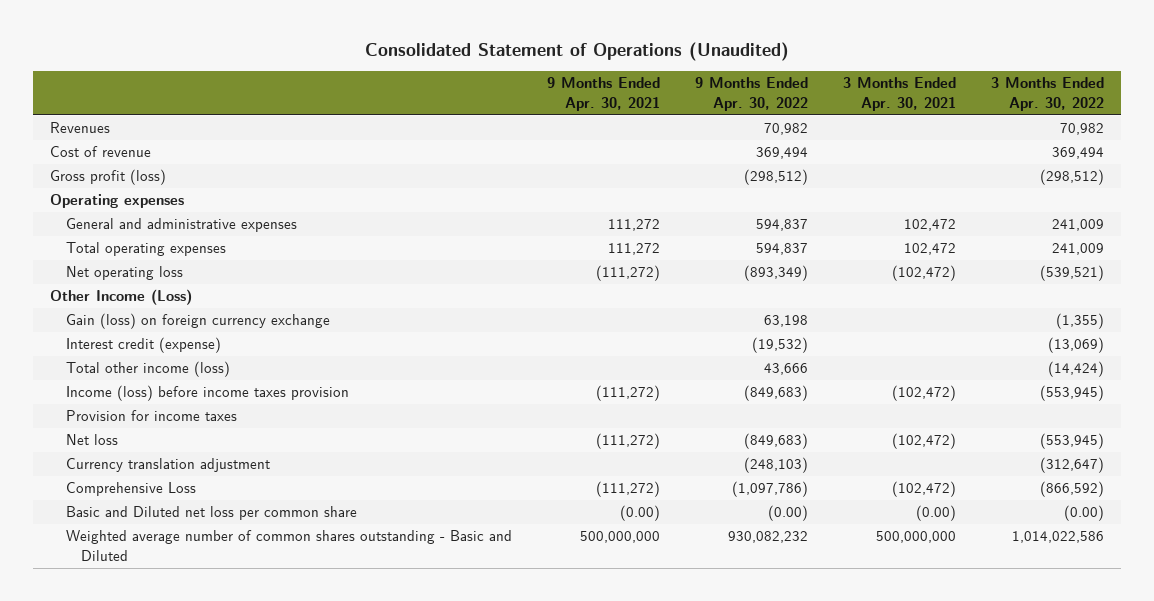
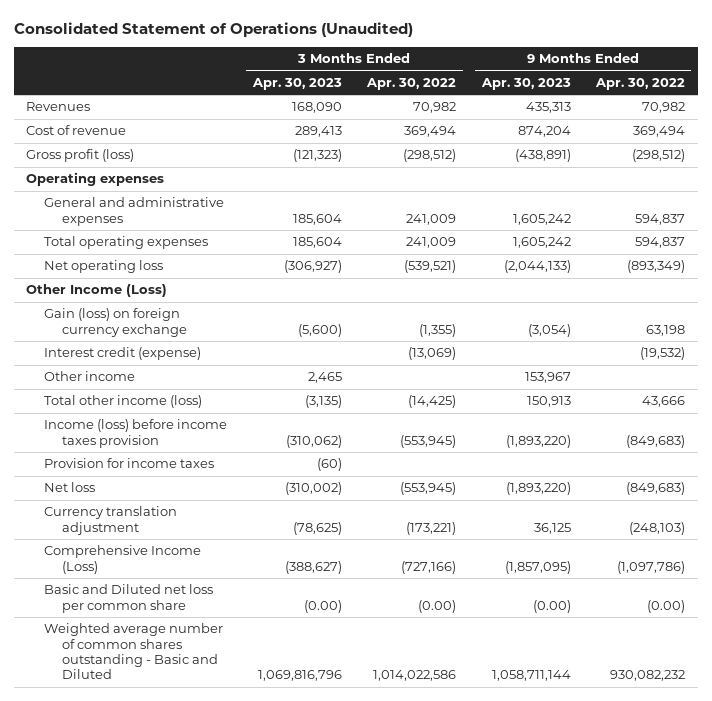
[546,77,660,111] 9 Months Ended Apr. 30, 2021 -> none
[842,77,956,111] 3 Months Ended Apr. 30, 2021 -> none
none -> [251,77,342,90] Apr. 30, 2023
none -> [480,77,571,90] Apr. 30, 2023
none -> [44,371,136,382] Other income
[1047,361,1104,378] (14,424) -> [408,395,457,409] (14,425)
[1039,457,1104,474] (312,647) -> [406,521,457,535] (173,221)
[65,482,196,497] Comprehensive Loss -> [44,545,202,574] Comprehensive Income (Loss)
[1039,481,1104,498] (866,592) -> [401,560,457,574] (727,166)

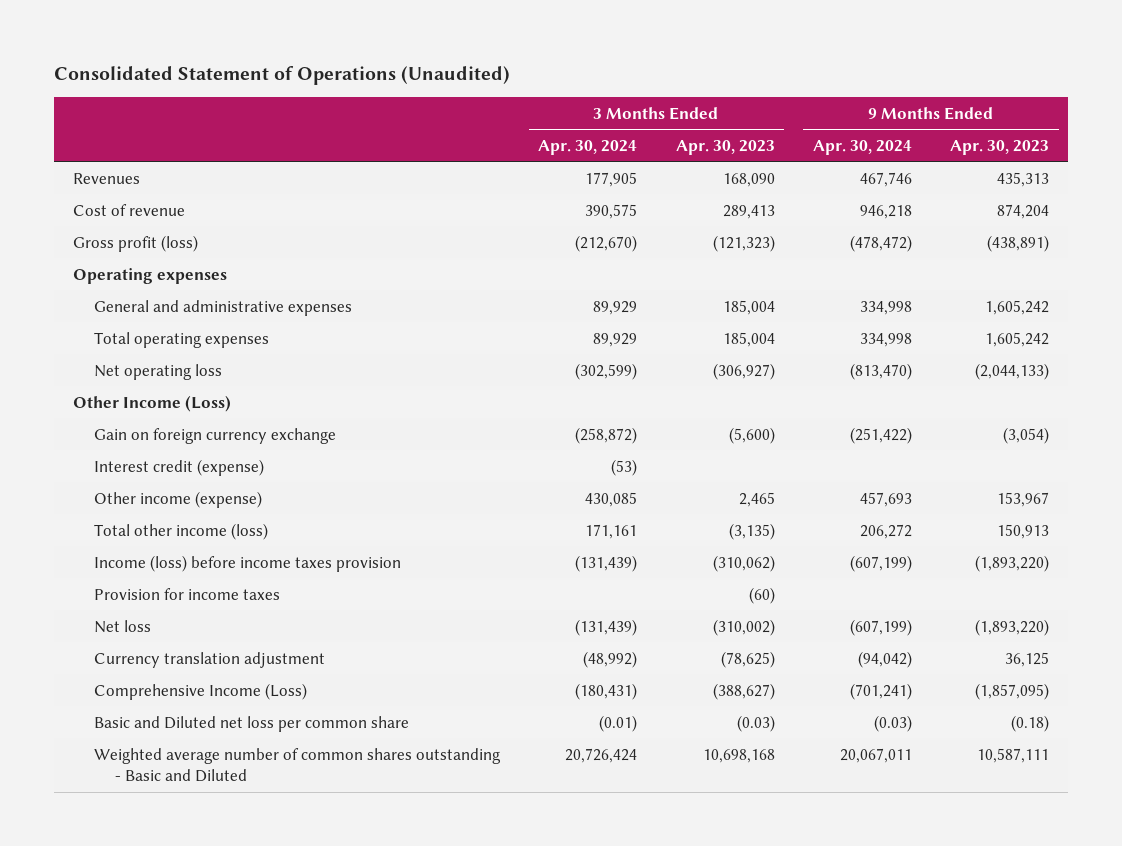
[366,77,457,90] Apr. 30, 2022 -> none
[595,77,686,90] Apr. 30, 2022 -> none
none -> [538,139,638,155] Apr. 30, 2024
none -> [812,139,912,155] Apr. 30, 2024
[292,213,342,225] 185,604 -> [722,299,775,315] 185,004
[292,237,342,249] 185,604 -> [722,331,775,347] 185,004
[44,308,188,337] Gain (loss) on foreign currency exchange -> [93,427,336,444] Gain on foreign currency exchange
[44,371,136,382] Other income -> [93,490,262,508] Other income (expense)
[303,599,342,613] (0.00) -> [736,714,775,732] (0.03)
[532,599,571,613] (0.00) -> [1011,714,1050,732] (0.18)
[257,670,342,682] 1,069,816,796 -> [702,748,775,763] 10,698,168
[491,670,571,682] 1,058,711,144 -> [977,747,1050,763] 10,587,111

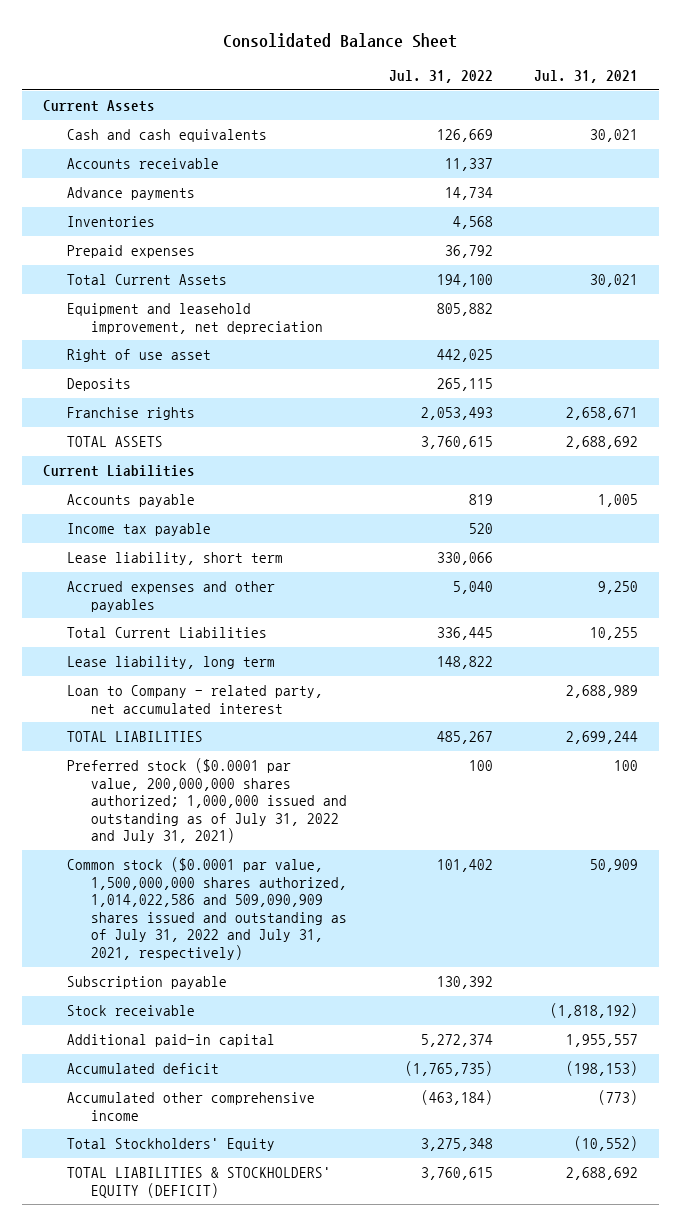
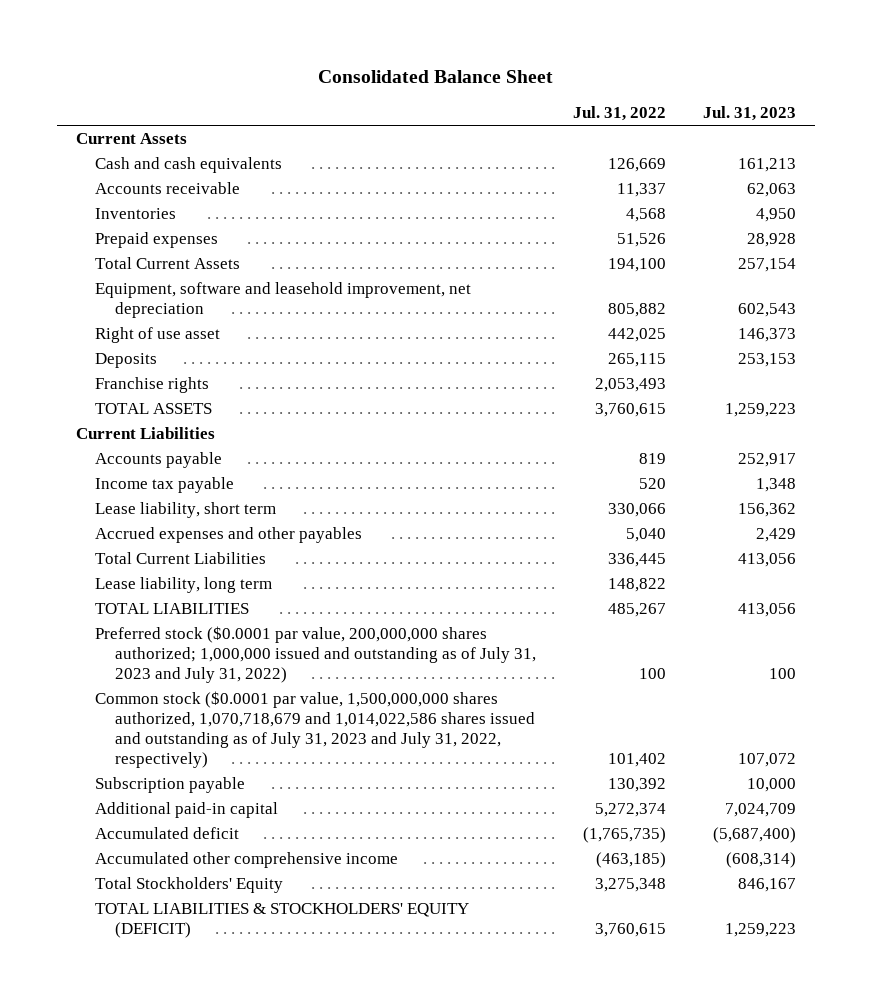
[534,70,639,84] Jul. 31, 2021 -> none
none -> [703,106,797,122] Jul. 31, 2023
[66,187,195,201] Advance payments -> none
[444,245,493,259] 36,792 -> [617,233,667,248] 51,526
[66,303,323,334] Equipment and leasehold improvement, net depreciation -> [95,282,472,319] Equipment, software and leasehold improvement, net depreciation
[66,685,323,714] Loan to Company - related party, net accumulated interest -> none
[66,758,347,844] Preferred stock ($0.0001 par value, 200,000,000 shares authorized; 1,000,000 issued and outstanding as of July 31, 2022 and July 31, 2021) -> [95,626,537,684] Preferred stock ($0.0001 par value, 200,000,000 shares authorized; 1,000,000 issued and outstanding as of July 31, 2023 and July 31, 2022)
[66,857,347,961] Common stock ($0.0001 par value, 1,500,000,000 shares authorized, 1,014,022,586 and 509,090,909 shares issued and outstanding as of July 31, 2022 and July 31, 2021, respectively) -> [95,691,536,769] Common stock ($0.0001 par value, 1,500,000,000 shares authorized, 1,070,718,679 and 1,014,022,586 shares issued and outstanding as of July 31, 2023 and July 31, 2022, respectively)
[66,1005,195,1017] Stock receivable -> none
[420,1090,493,1106] (463,184) -> [596,852,667,869] (463,185)

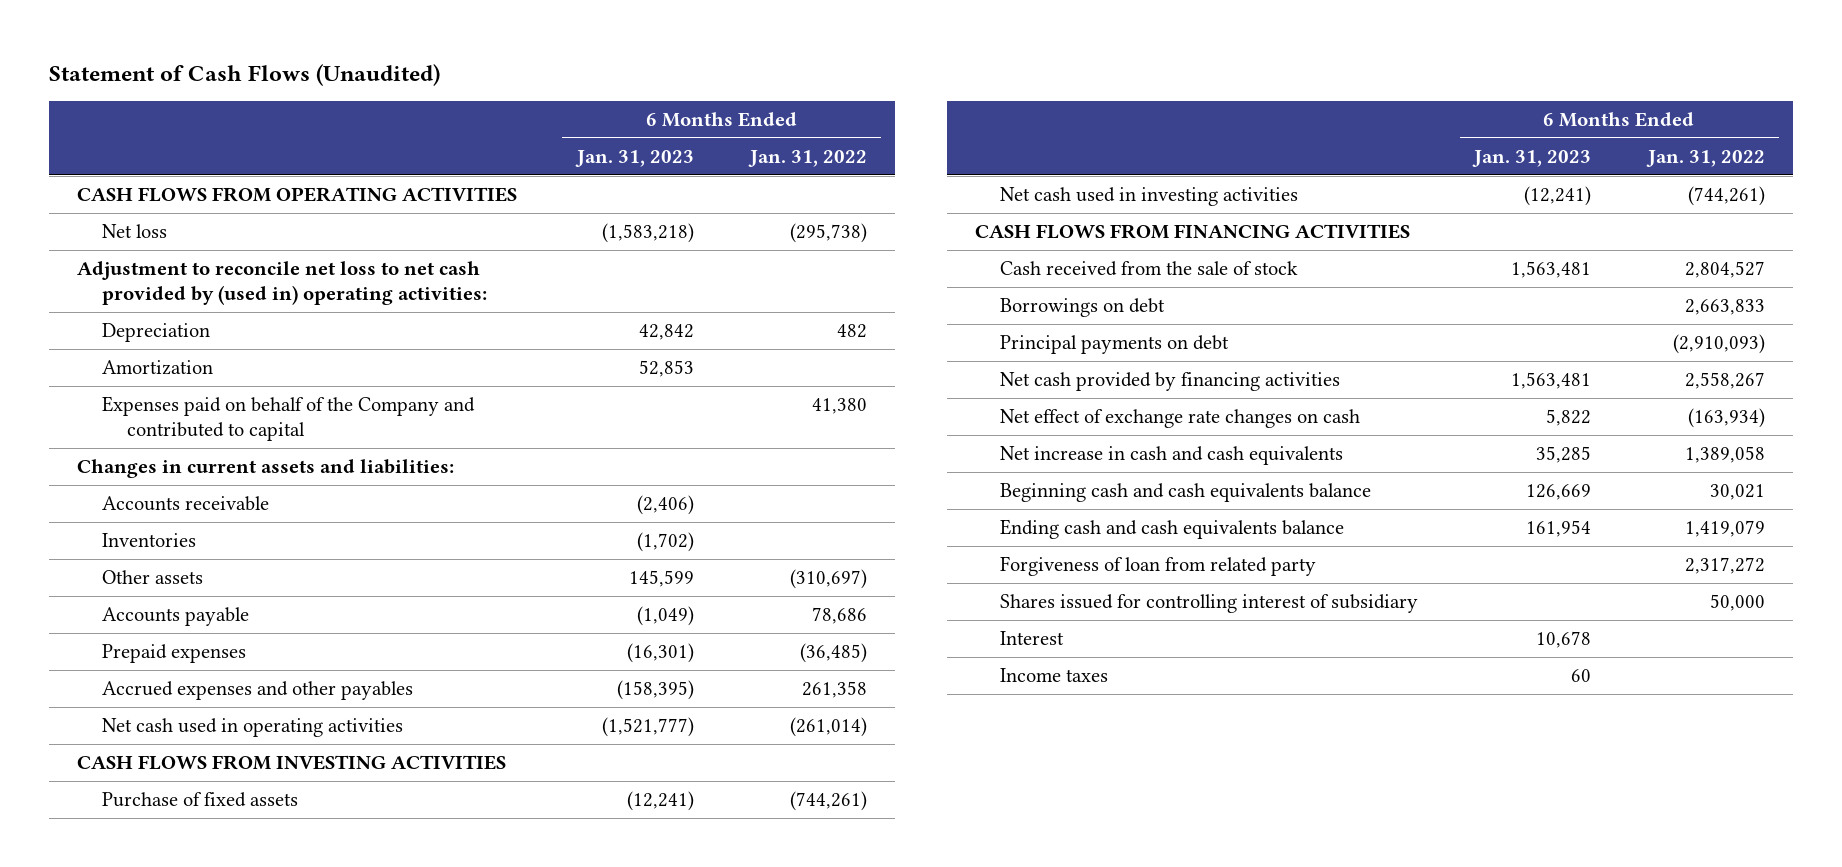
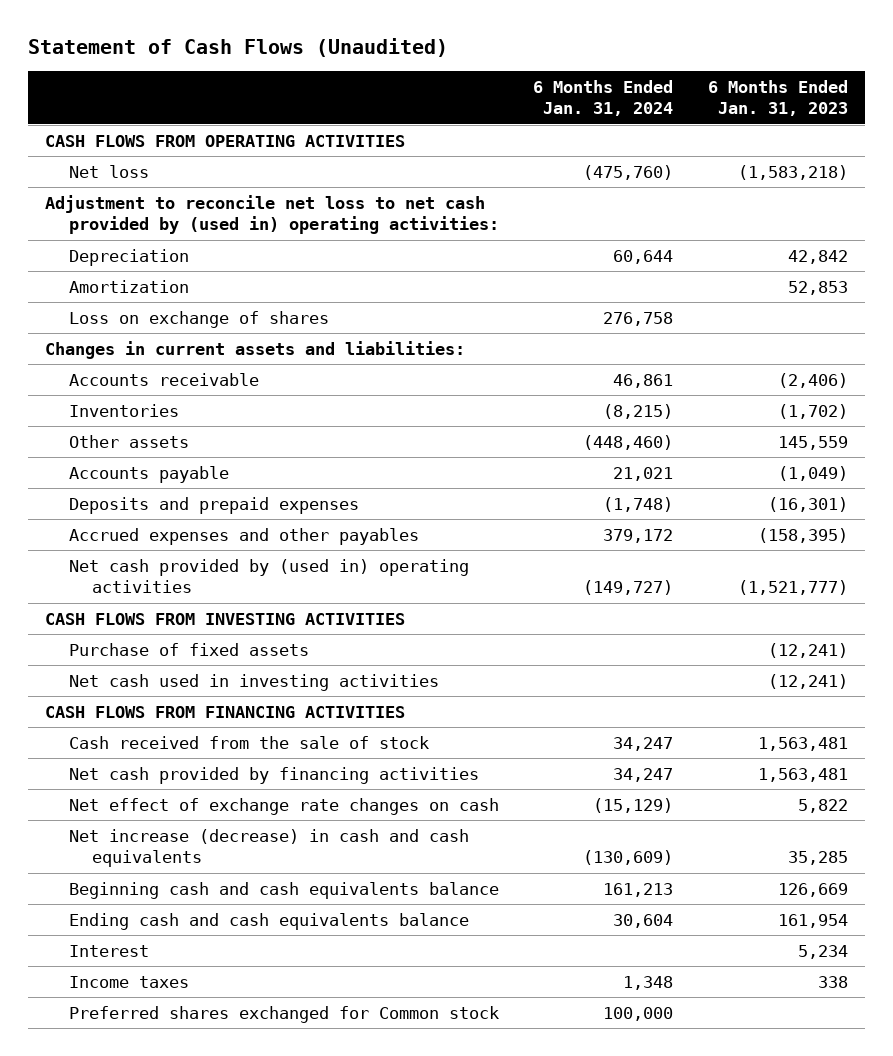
[748,149,868,167] Jan. 31, 2022 -> none
none -> [533,80,674,117] 6 Months Ended Jan. 31, 2024
[102,395,476,442] Expenses paid on behalf of the Company and contributed to capital -> none
none -> [68,310,329,328] Loss on exchange of shares
[628,569,694,587] 145,599 -> [777,435,848,450] 145,559
[102,643,247,663] Prepaid expenses -> [68,496,359,514] Deposits and prepaid expenses
[102,717,404,737] Net cash used in operating activities -> [68,558,469,594] Net cash provided by (used in) operating activities
[999,297,1165,317] Borrowings on debt -> none
[999,334,1229,354] Principal payments on debt -> none
[999,445,1343,465] Net increase in cash and cash equivalents -> [68,828,469,868] Net increase (decrease) in cash and cash equivalents
[999,555,1316,576] Forgiveness of loan from related party -> none
[999,593,1418,613] Shares issued for controlling interest of subsidiary -> none
[1536,630,1592,648] 10,678 -> [797,944,848,959] 5,234
[1571,668,1592,682] 60 -> [817,975,848,988] 338
none -> [68,1005,499,1023] Preferred shares exchanged for Common stock

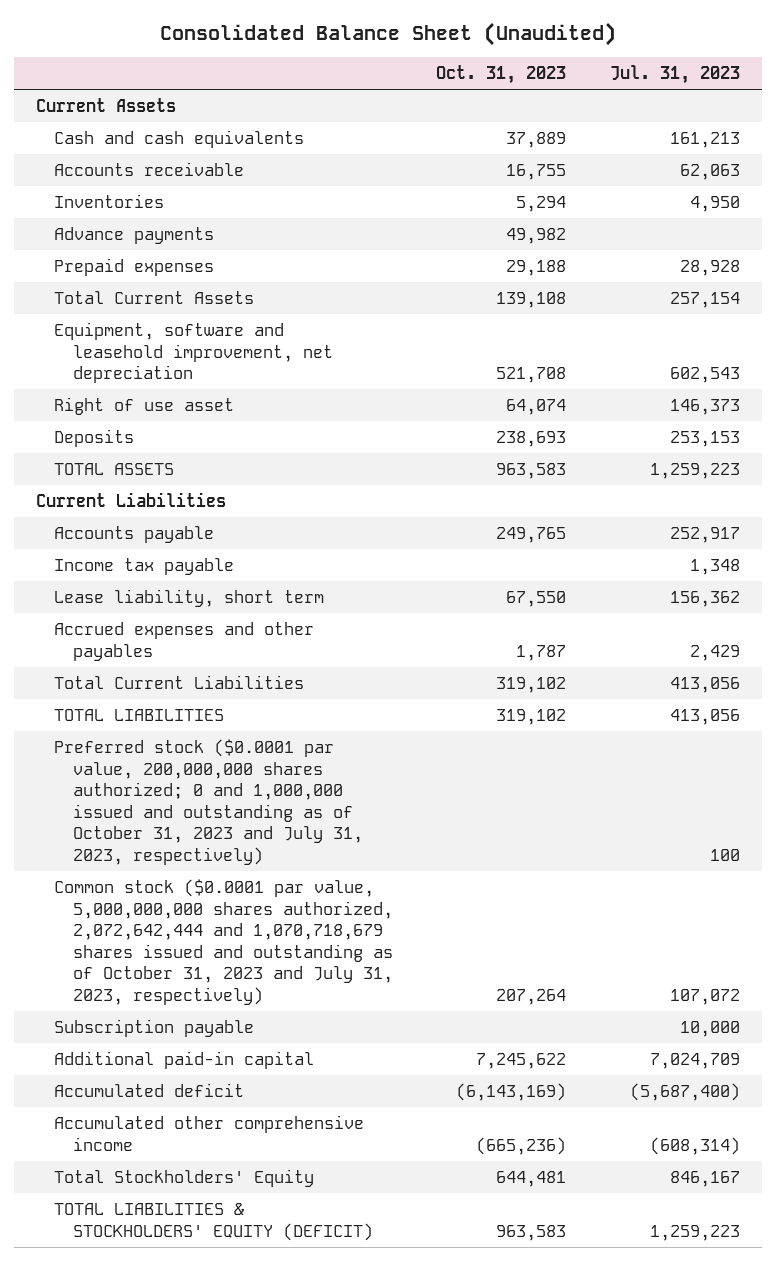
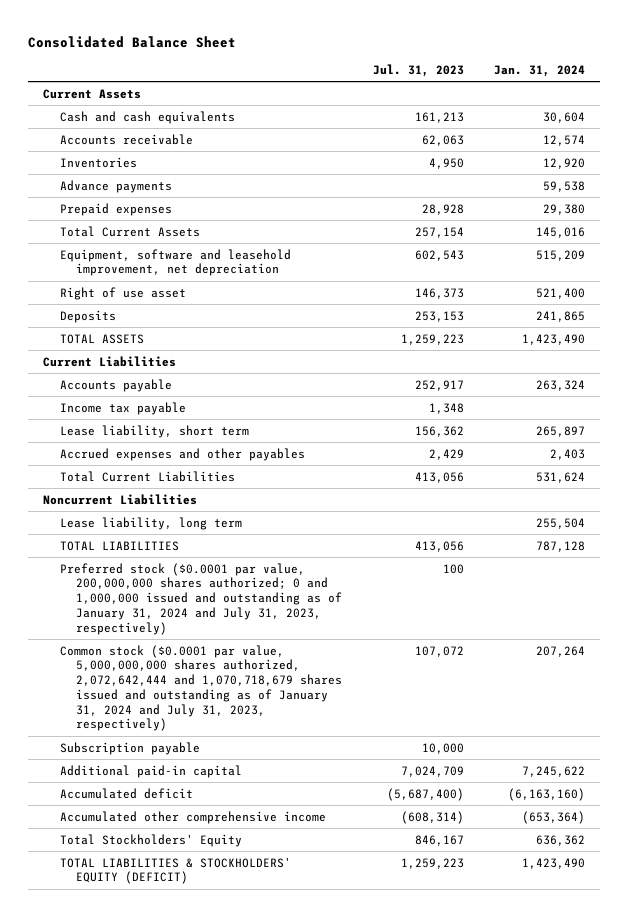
[160,22,617,47] Consolidated Balance Sheet (Unaudited) -> [28,35,237,48] Consolidated Balance Sheet
[436,65,567,85] Oct. 31, 2023 -> none
none -> [494,64,586,77] Jan. 31, 2024
none -> [43,493,198,505] Noncurrent Liabilities
none -> [59,516,242,530] Lease liability, long term
[54,739,363,865] Preferred stock ($0.0001 par value, 200,000,000 shares authorized; 0 and 1,000,000 issued and outstanding as of October 31, 2023 and July 31, 2023, respectively) -> [59,562,343,635] Preferred stock ($0.0001 par value, 200,000,000 shares authorized; 0 and 1,000,000 issued and outstanding as of January 31, 2024 and July 31, 2023, respectively)
[54,879,393,1005] Common stock ($0.0001 par value, 5,000,000,000 shares authorized, 2,072,642,444 and 1,070,718,679 shares issued and outstanding as of October 31, 2023 and July 31, 2023, respectively) -> [59,644,343,732] Common stock ($0.0001 par value, 5,000,000,000 shares authorized, 2,072,642,444 and 1,070,718,679 shares issued and outstanding as of January 31, 2024 and July 31, 2023, respectively)

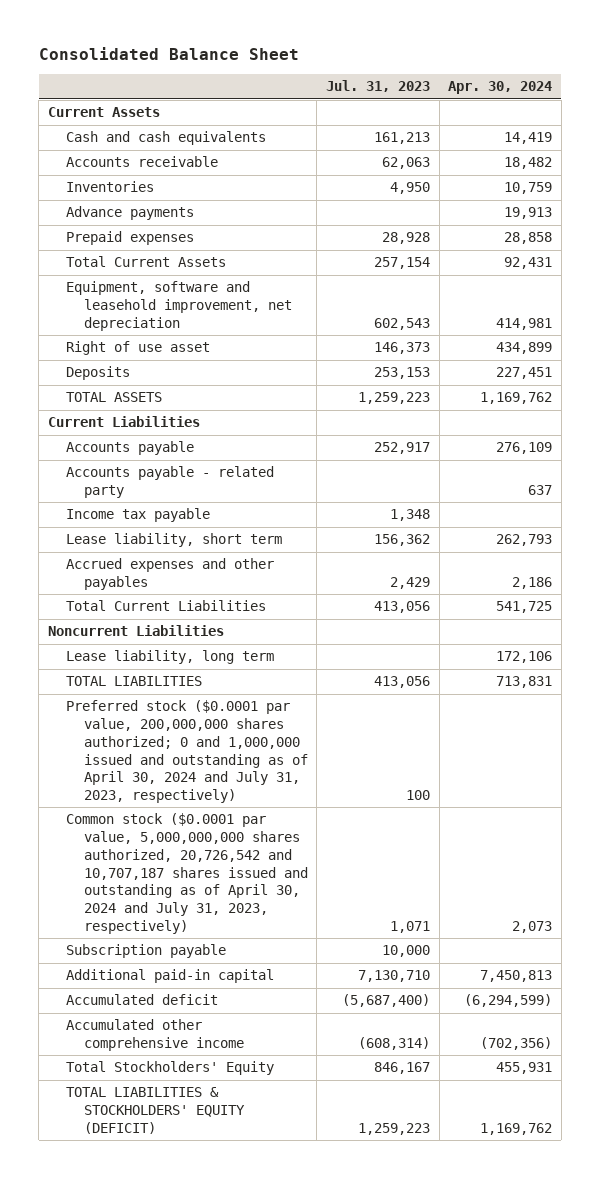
[494,64,586,77] Jan. 31, 2024 -> none
none -> [448,81,553,95] Apr. 30, 2024
none -> [65,466,274,499] Accounts payable - related party
[59,562,343,635] Preferred stock ($0.0001 par value, 200,000,000 shares authorized; 0 and 1,000,000 issued and outstanding as of January 31, 2024 and July 31, 2023, respectively) -> [65,700,308,803] Preferred stock ($0.0001 par value, 200,000,000 shares authorized; 0 and 1,000,000 issued and outstanding as of April 30, 2024 and July 31, 2023, respectively)
[59,644,343,732] Common stock ($0.0001 par value, 5,000,000,000 shares authorized, 2,072,642,444 and 1,070,718,679 shares issued and outstanding as of January 31, 2024 and July 31, 2023, respectively) -> [65,813,308,934] Common stock ($0.0001 par value, 5,000,000,000 shares authorized, 20,726,542 and 10,707,187 shares issued and outstanding as of April 30, 2024 and July 31, 2023, respectively)
[414,645,464,657] 107,072 -> [389,920,430,933] 1,071
[400,765,464,777] 7,024,709 -> [357,970,430,983] 7,130,710

